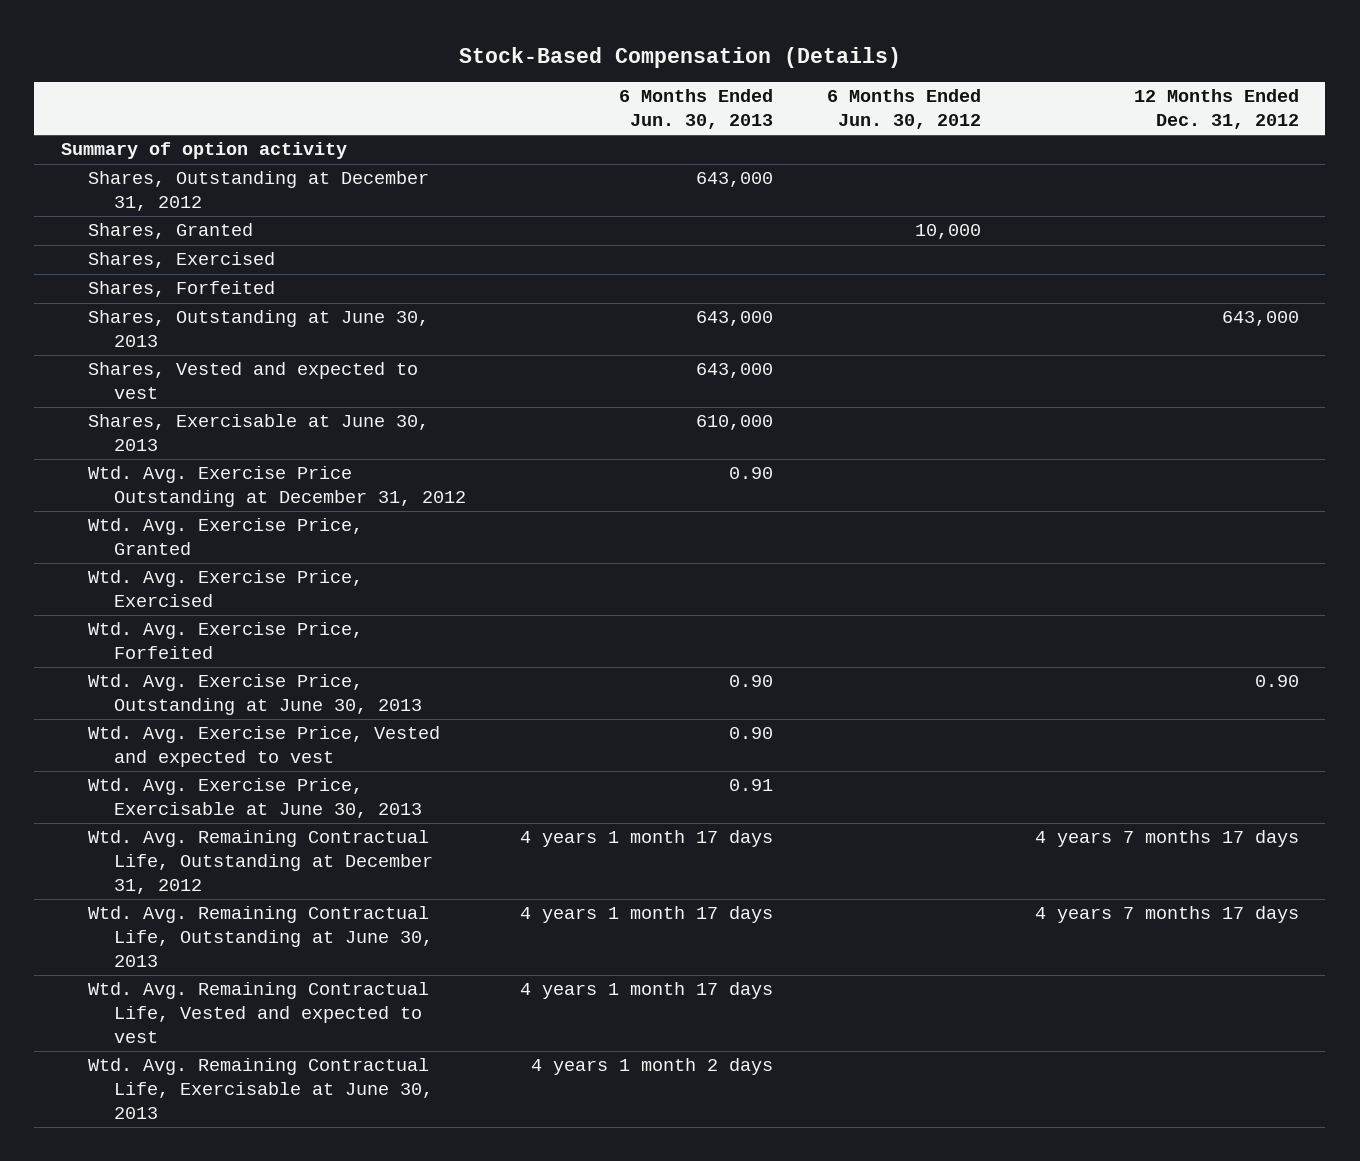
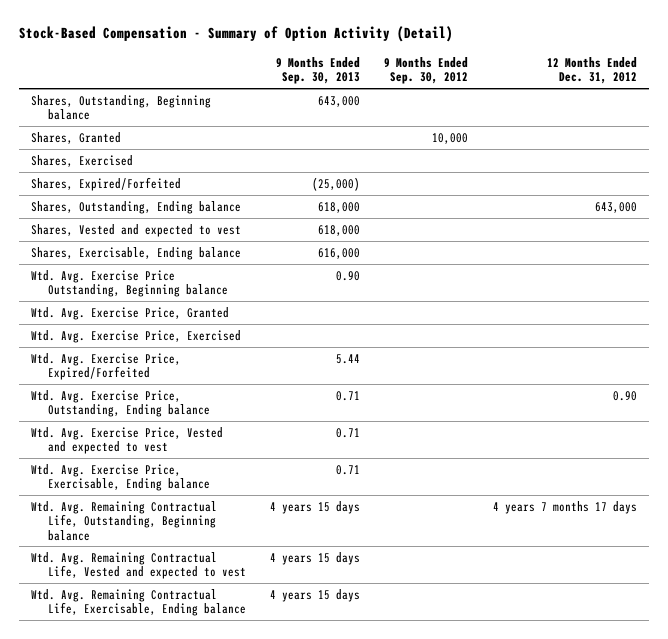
[458,47,901,69] Stock-Based Compensation (Details) -> [19,26,454,43] Stock-Based Compensation - Summary of Option Activity (Detail)
[618,89,773,130] 6 Months Ended Jun. 30, 2013 -> none
[826,89,981,130] 6 Months Ended Jun. 30, 2012 -> none
none -> [275,56,360,85] 9 Months Ended Sep. 30, 2013
none -> [384,56,469,85] 9 Months Ended Sep. 30, 2012
[61,142,348,160] Summary of option activity -> none
[87,171,429,212] Shares, Outstanding at December 31, 2012 -> [31,94,212,121] Shares, Outstanding, Beginning balance
[87,281,275,298] Shares, Forfeited -> [31,176,182,191] Shares, Expired/Forfeited
[87,310,429,348] Shares, Outstanding at June 30, 2013 -> [31,200,242,214] Shares, Outstanding, Ending balance
[87,414,429,452] Shares, Exercisable at June 30, 2013 -> [31,246,242,260] Shares, Exercisable, Ending balance
[87,466,467,508] Wtd. Avg. Exercise Price Outstanding at December 31, 2012 -> [31,269,228,298] Wtd. Avg. Exercise Price Outstanding, Beginning balance
[87,622,363,660] Wtd. Avg. Exercise Price, Forfeited -> [31,352,182,381] Wtd. Avg. Exercise Price, Expired/Forfeited
[87,674,423,716] Wtd. Avg. Exercise Price, Outstanding at June 30, 2013 -> [31,389,210,418] Wtd. Avg. Exercise Price, Outstanding, Ending balance
[87,906,434,968] Wtd. Avg. Remaining Contractual Life, Outstanding at June 30, 2013 -> none
[87,778,423,819] Wtd. Avg. Exercise Price, Exercisable at June 30, 2013 -> [31,463,210,492] Wtd. Avg. Exercise Price, Exercisable, Ending balance
[87,830,434,895] Wtd. Avg. Remaining Contractual Life, Outstanding at December 31, 2012 -> [31,500,218,541] Wtd. Avg. Remaining Contractual Life, Outstanding, Beginning balance
[87,1058,434,1120] Wtd. Avg. Remaining Contractual Life, Exercisable at June 30, 2013 -> [31,588,246,617] Wtd. Avg. Remaining Contractual Life, Exercisable, Ending balance

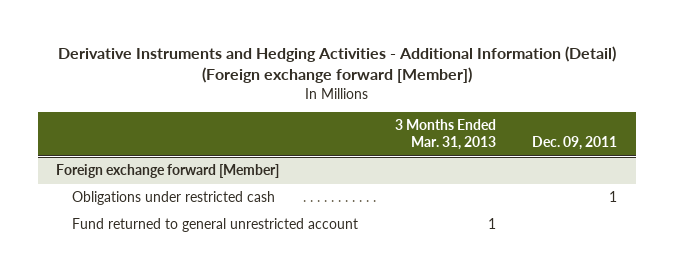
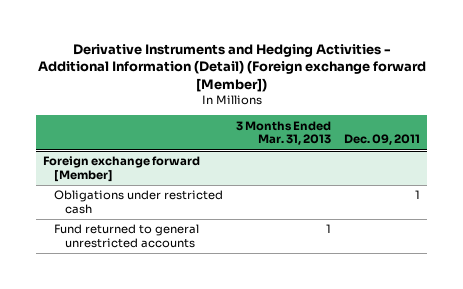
[72,218,359,233] Fund returned to general unrestricted account -> [53,224,199,248] Fund returned to general unrestricted accounts

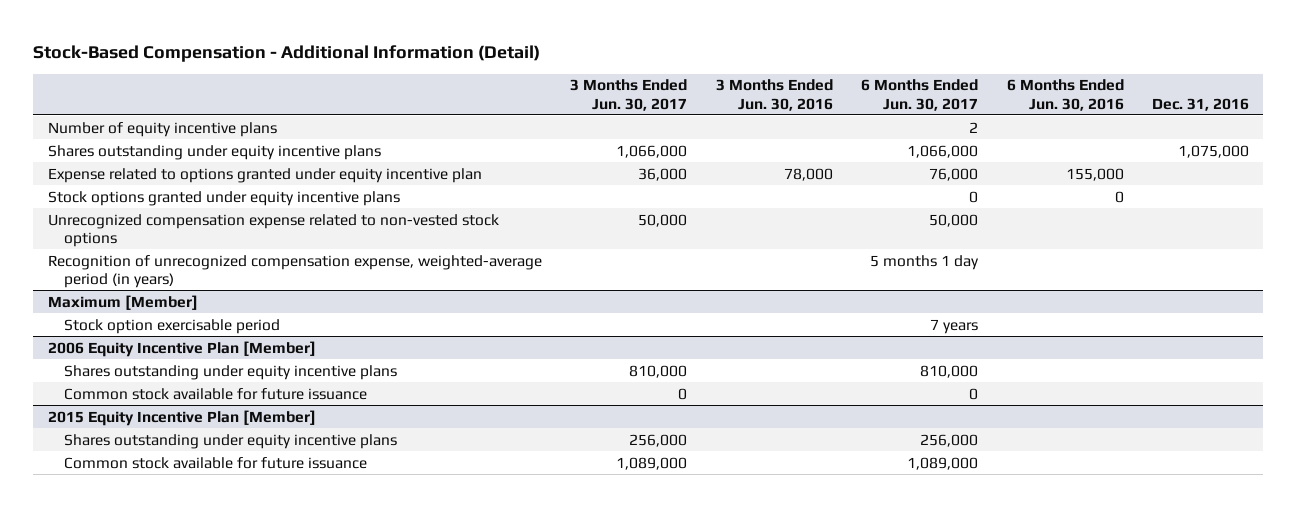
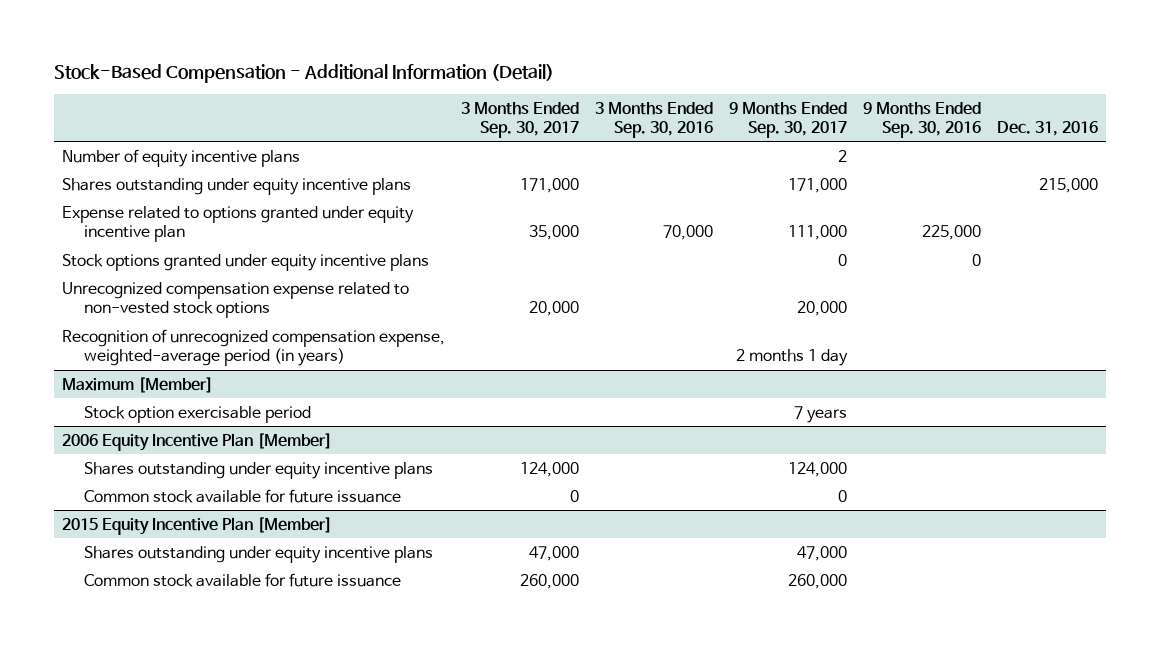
[570,79,688,111] 3 Months Ended Jun. 30, 2017 -> none
[715,79,833,111] 3 Months Ended Jun. 30, 2016 -> none
[861,79,979,111] 6 Months Ended Jun. 30, 2017 -> none
[1006,79,1124,111] 6 Months Ended Jun. 30, 2016 -> none
none -> [460,101,579,138] 3 Months Ended Sep. 30, 2017
none -> [594,101,713,138] 3 Months Ended Sep. 30, 2016
none -> [729,101,848,138] 9 Months Ended Sep. 30, 2017
none -> [863,101,982,138] 9 Months Ended Sep. 30, 2016
[1178,144,1250,158] 1,075,000 -> [1039,177,1099,193] 215,000

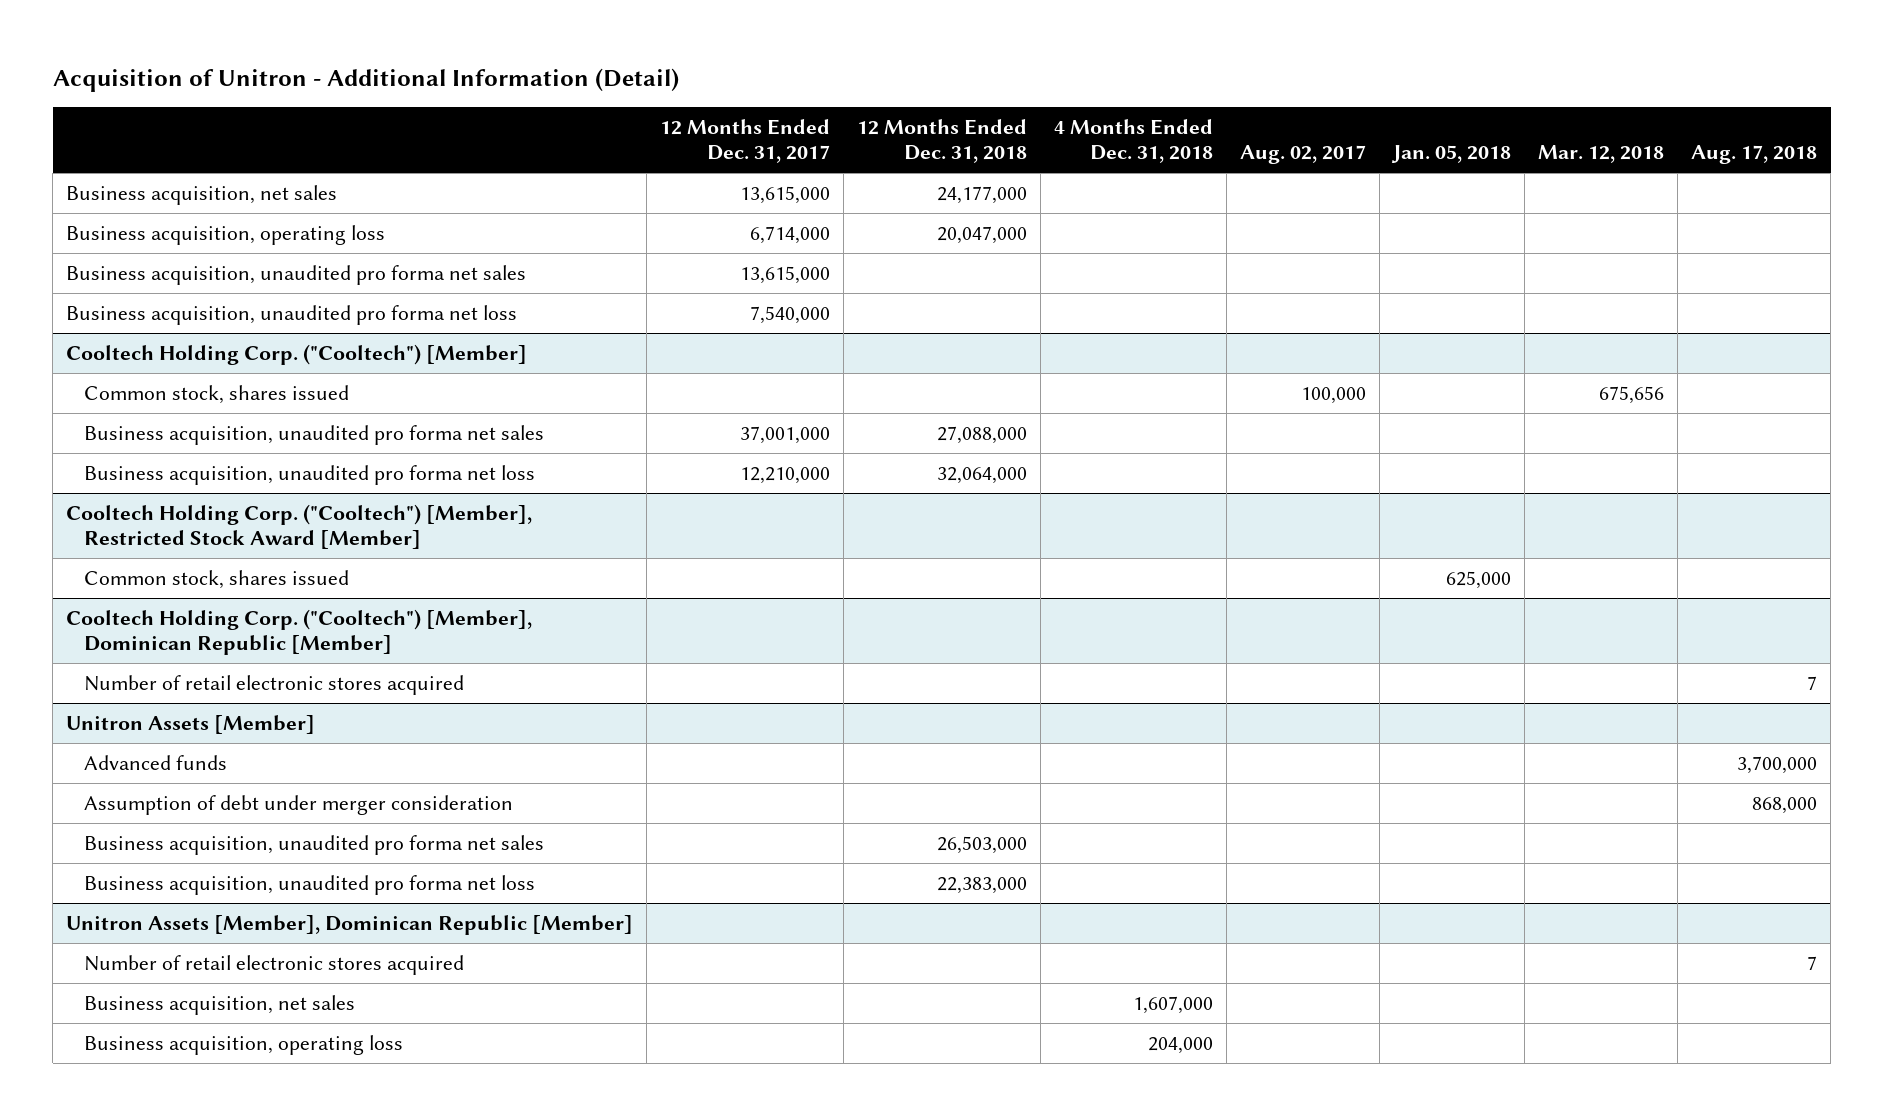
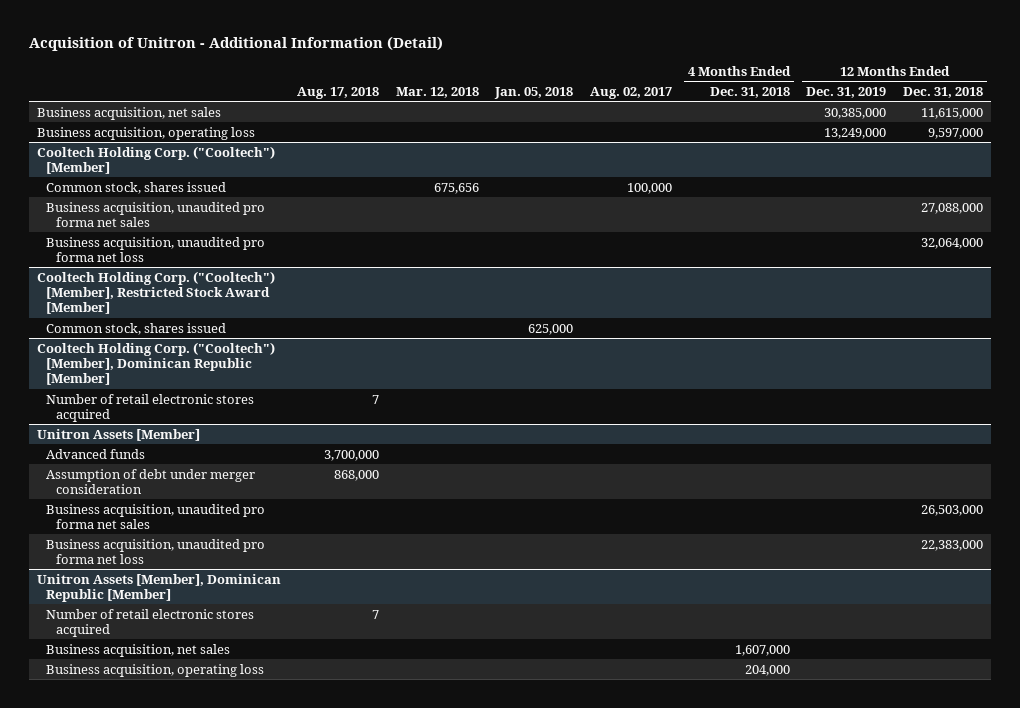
[660,119,831,164] 12 Months Ended Dec. 31, 2017 -> none
none -> [806,86,887,98] Dec. 31, 2019
[66,265,527,286] Business acquisition, unaudited pro forma net sales -> none
[66,305,518,326] Business acquisition, unaudited pro forma net loss -> none
[937,186,1028,205] 24,177,000 -> [920,107,983,119] 11,615,000
[937,226,1028,245] 20,047,000 -> [927,127,983,139] 9,597,000

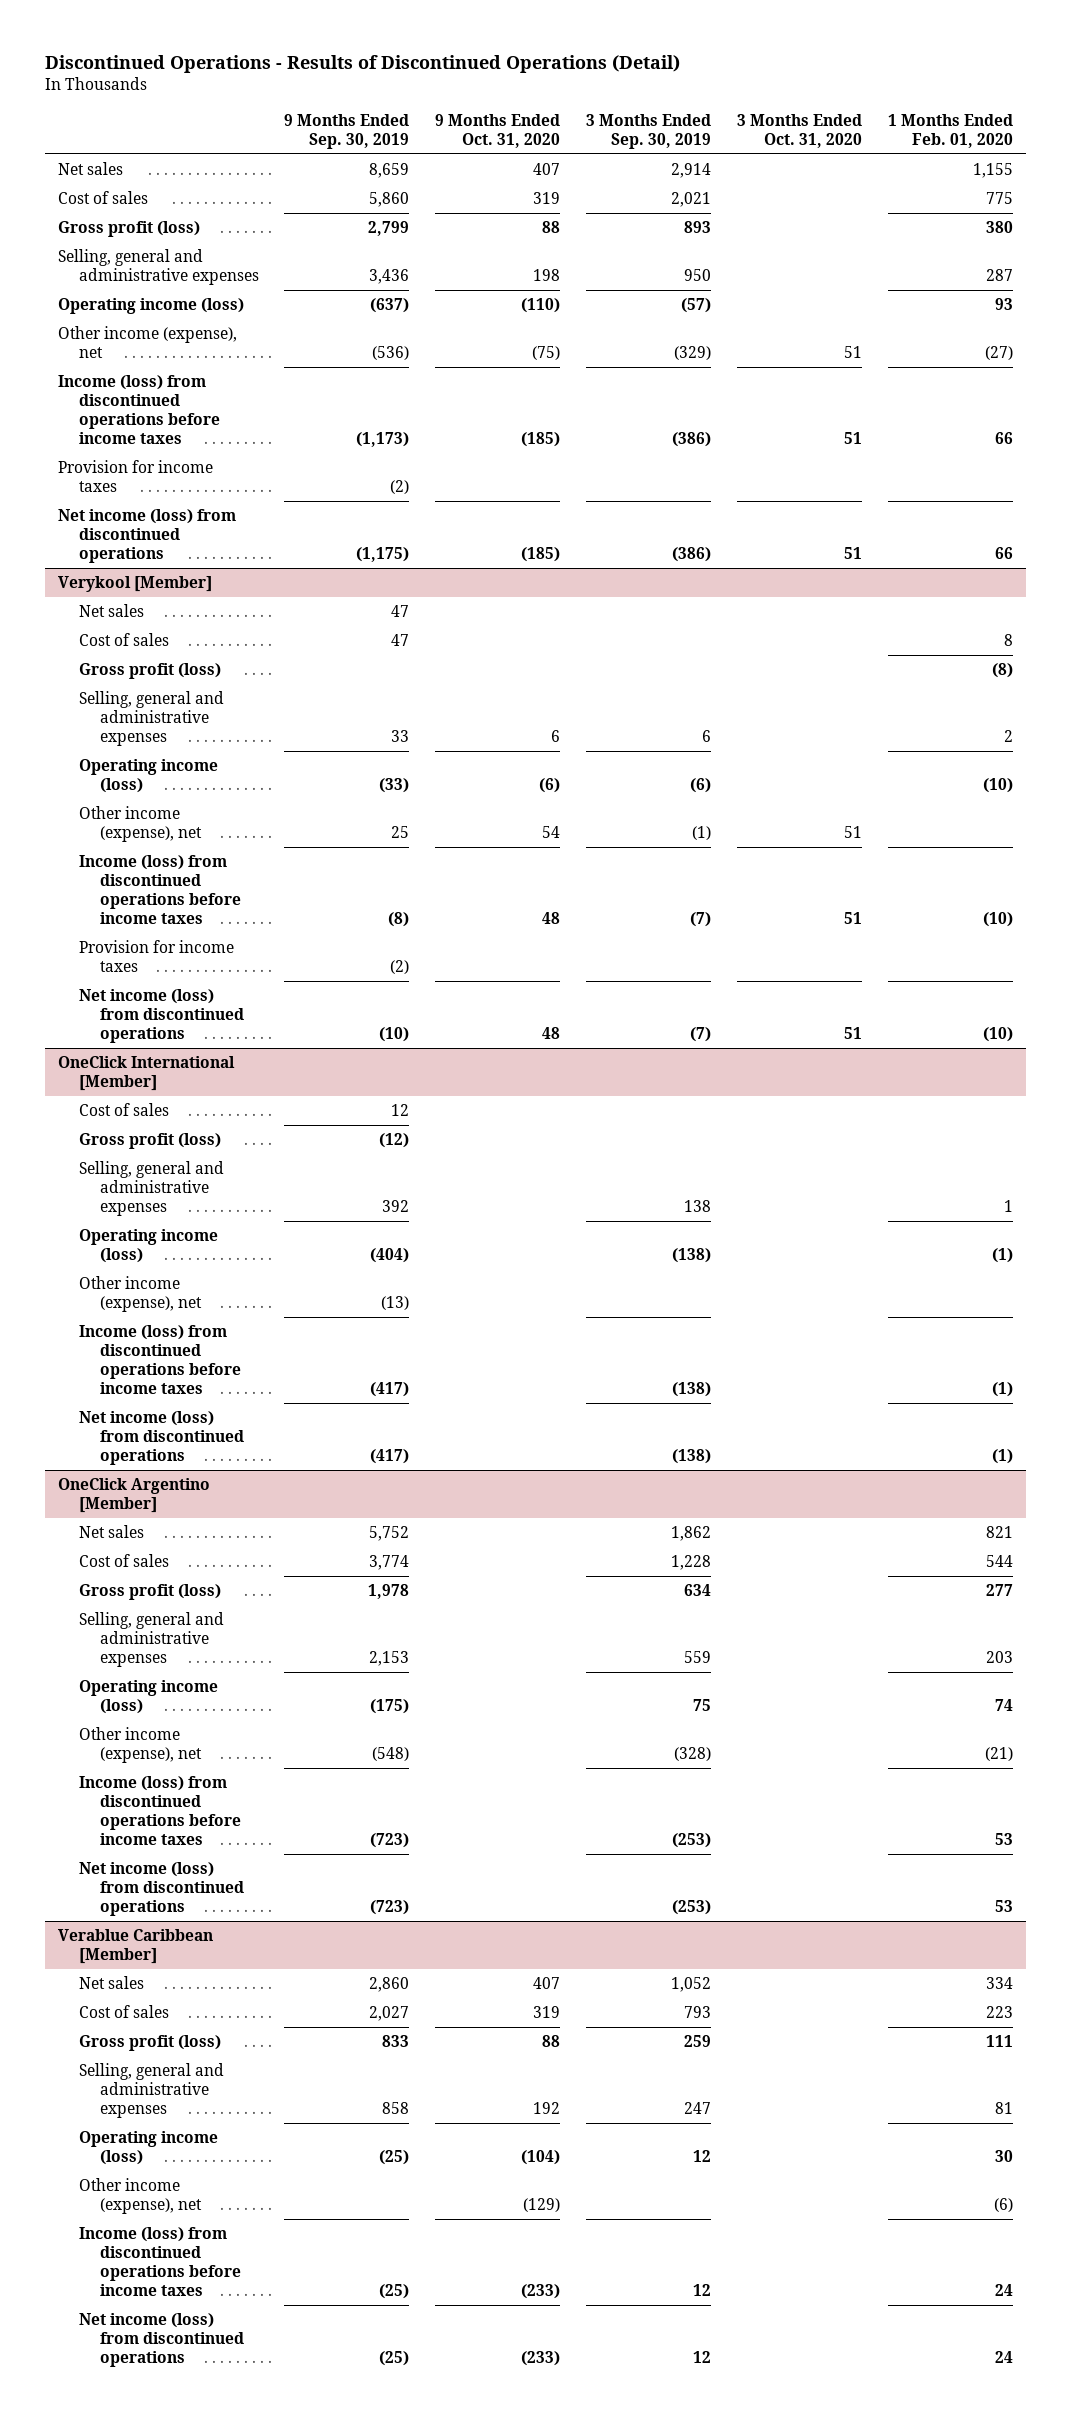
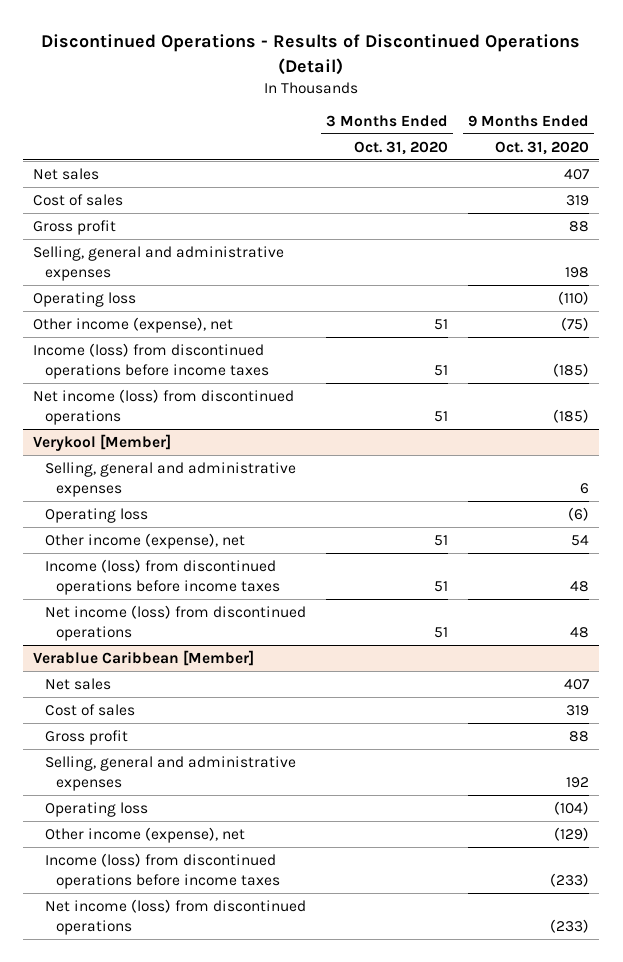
[284,113,410,149] 9 Months Ended Sep. 30, 2019 -> none
[586,113,712,149] 3 Months Ended Sep. 30, 2019 -> none
[887,113,1013,148] 1 Months Ended Feb. 01, 2020 -> none
[57,221,200,238] Gross profit (loss) -> [33,219,117,235] Gross profit
[57,298,244,315] Operating income (loss) -> [33,291,137,307] Operating loss
[57,460,213,493] Provision for income taxes -> none
[78,604,144,618] Net sales -> none
[78,633,169,647] Cost of sales -> none
[78,663,221,680] Gross profit (loss) -> none
[78,759,218,794] Operating income (loss) -> [44,507,148,523] Operating loss
[78,940,234,973] Provision for income taxes -> none
[57,1056,235,1092] OneClick International [Member] -> none
[78,1103,169,1117] Cost of sales -> none
[78,1133,221,1150] Gross profit (loss) -> none
[78,1161,224,1216] Selling, general and administrative expenses -> none
[78,1229,218,1264] Operating income (loss) -> none
[78,1276,202,1313] Other income (expense), net -> none
[78,1325,241,1394] Income (loss) from discontinued operations before income taxes -> none
[78,1411,244,1465] Net income (loss) from discontinued operations -> none
[57,1478,210,1514] OneClick Argentino [Member] -> none
[78,1525,144,1539] Net sales -> none
[78,1554,169,1568] Cost of sales -> none
[78,1584,221,1601] Gross profit (loss) -> none
[78,1612,224,1667] Selling, general and administrative expenses -> none
[78,1680,218,1715] Operating income (loss) -> none
[78,1727,202,1764] Other income (expense), net -> none
[78,1776,241,1845] Income (loss) from discontinued operations before income taxes -> none
[78,1862,244,1916] Net income (loss) from discontinued operations -> none
[78,2035,221,2052] Gross profit (loss) -> [44,729,128,745] Gross profit
[78,2131,218,2166] Operating income (loss) -> [44,801,148,817] Operating loss

